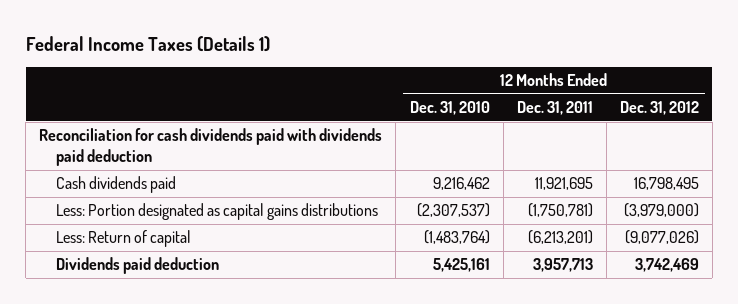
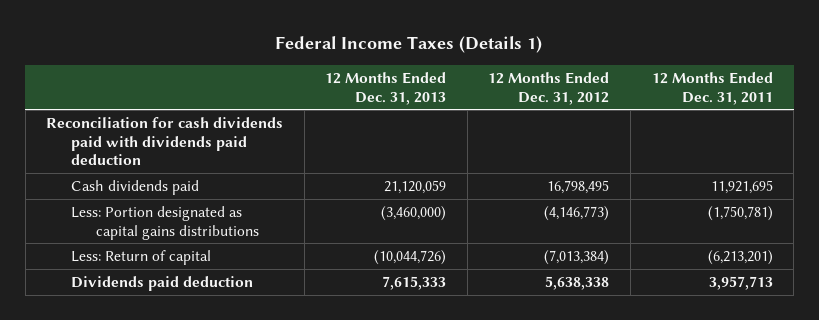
[409,101,490,116] Dec. 31, 2010 -> none
none -> [325,71,447,105] 12 Months Ended Dec. 31, 2013
[623,203,699,218] (3,979,000) -> [544,205,610,221] (4,146,773)
[624,230,699,245] (9,077,026) -> [544,249,610,265] (7,013,384)
[634,258,699,273] 3,742,469 -> [545,275,610,290] 5,638,338

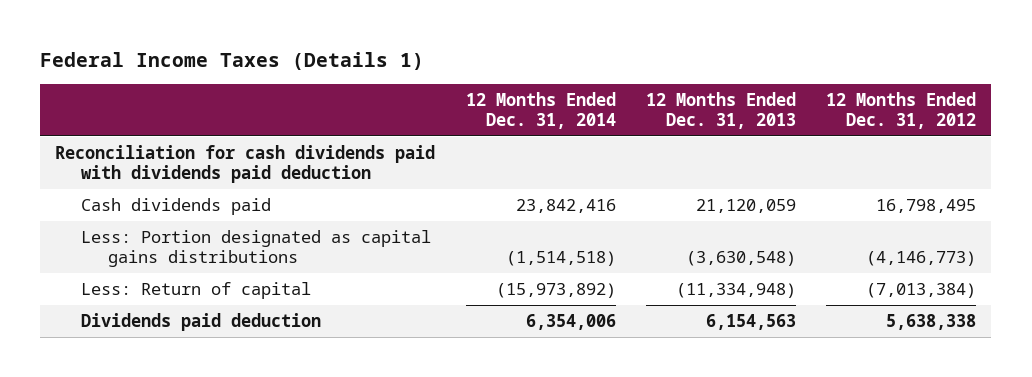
[651,71,773,105] 12 Months Ended Dec. 31, 2011 -> none
none -> [465,92,616,130] 12 Months Ended Dec. 31, 2014
[381,205,447,221] (3,460,000) -> [685,251,796,267] (3,630,548)
[374,249,447,265] (10,044,726) -> [675,283,796,299] (11,334,948)
[382,275,447,290] 7,615,333 -> [705,314,796,331] 6,154,563

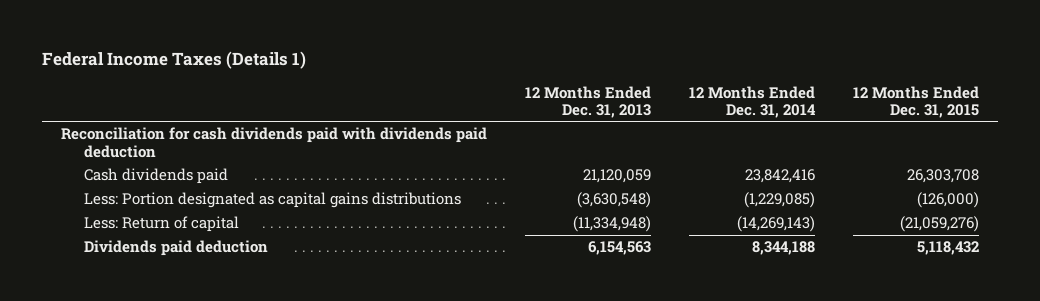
[826,92,977,130] 12 Months Ended Dec. 31, 2012 -> none
none -> [853,85,980,118] 12 Months Ended Dec. 31, 2015
[505,251,616,267] (1,514,518) -> [744,192,816,209] (1,229,085)
[495,283,616,299] (15,973,892) -> [737,216,816,233] (14,269,143)
[525,314,616,331] 6,354,006 -> [752,241,816,256] 8,344,188

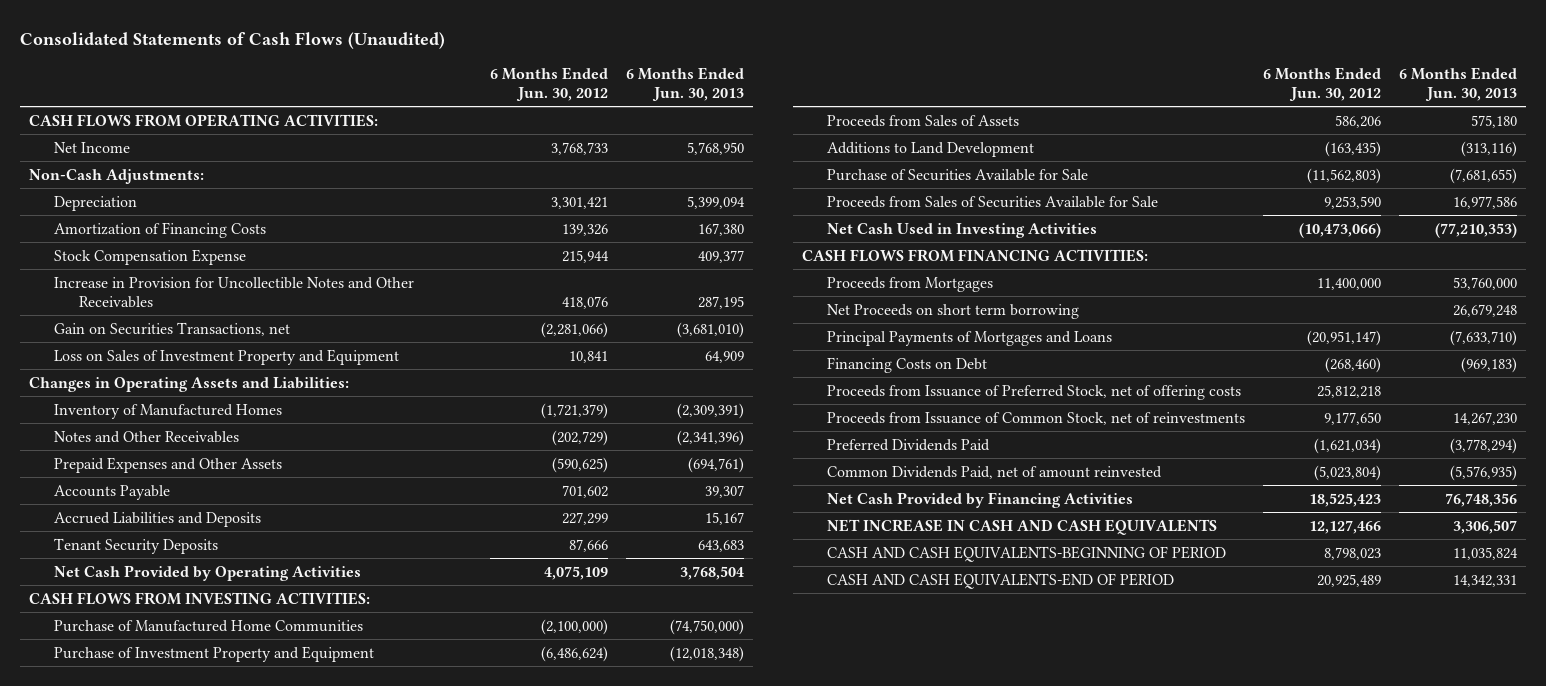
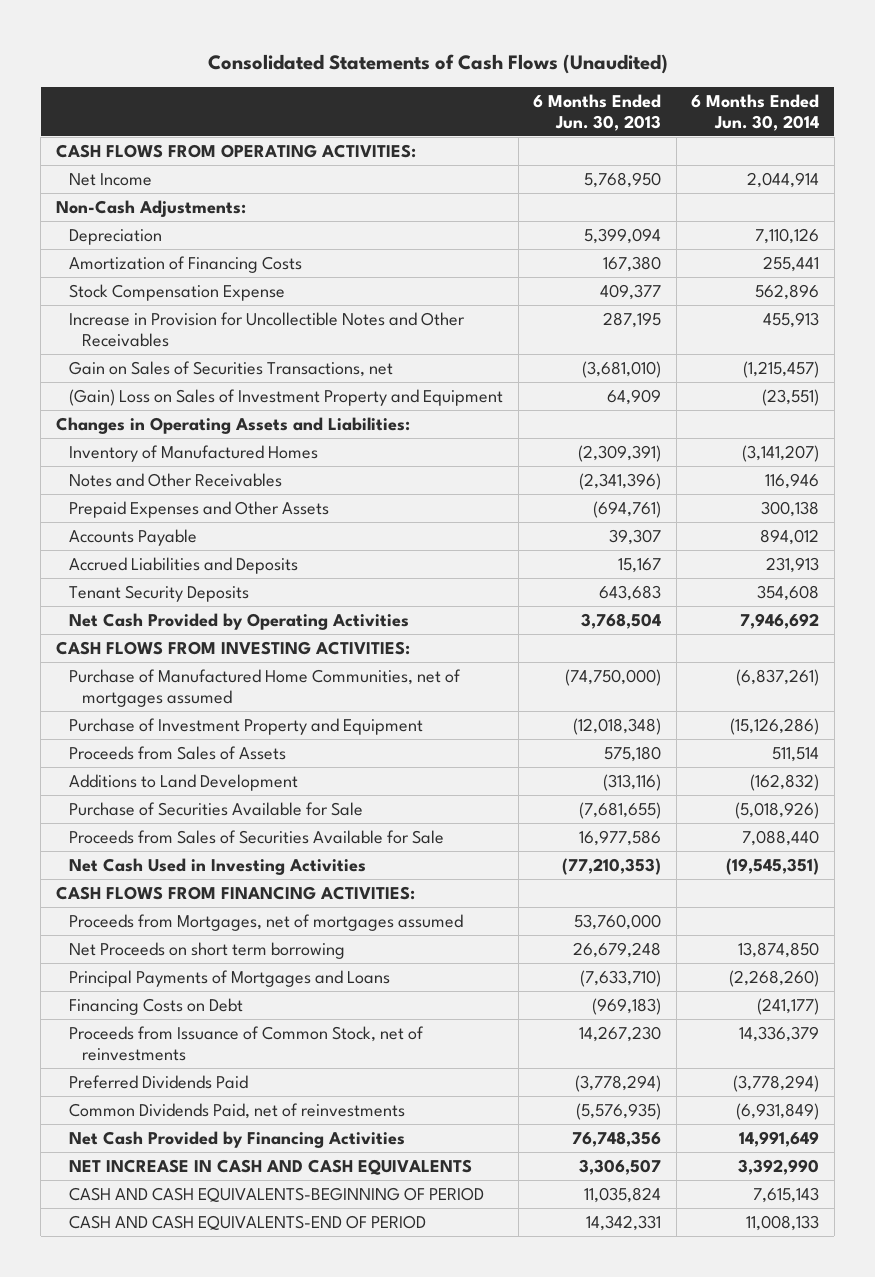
[490,67,609,102] 6 Months Ended Jun. 30, 2012 -> none
none -> [691,93,820,131] 6 Months Ended Jun. 30, 2014
[54,321,291,336] Gain on Securities Transactions, net -> [69,360,394,377] Gain on Sales of Securities Transactions, net
[54,348,400,365] Loss on Sales of Investment Property and Equipment -> [69,388,504,406] (Gain) Loss on Sales of Investment Property and Equipment
[54,619,364,632] Purchase of Manufactured Home Communities -> [69,668,462,707] Purchase of Manufactured Home Communities, net of mortgages assumed
[827,276,994,292] Proceeds from Mortgages -> [69,913,464,931] Proceeds from Mortgages, net of mortgages assumed
[827,384,1242,400] Proceeds from Issuance of Preferred Stock, net of offering costs -> none
[827,465,1163,479] Common Dividends Paid, net of amount reinvested -> [69,1102,406,1119] Common Dividends Paid, net of reinvestments

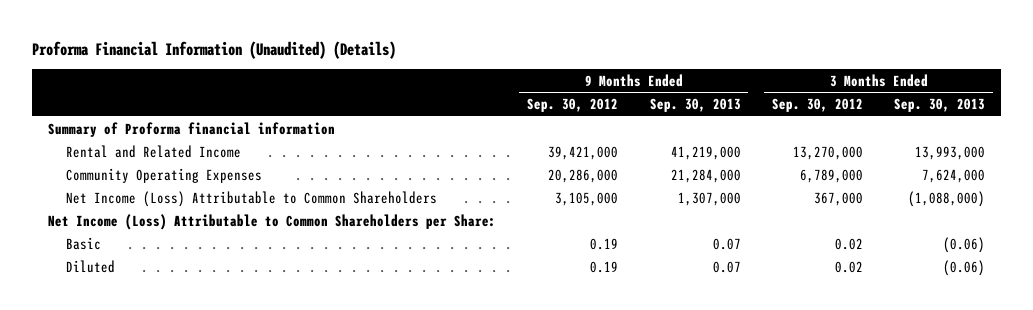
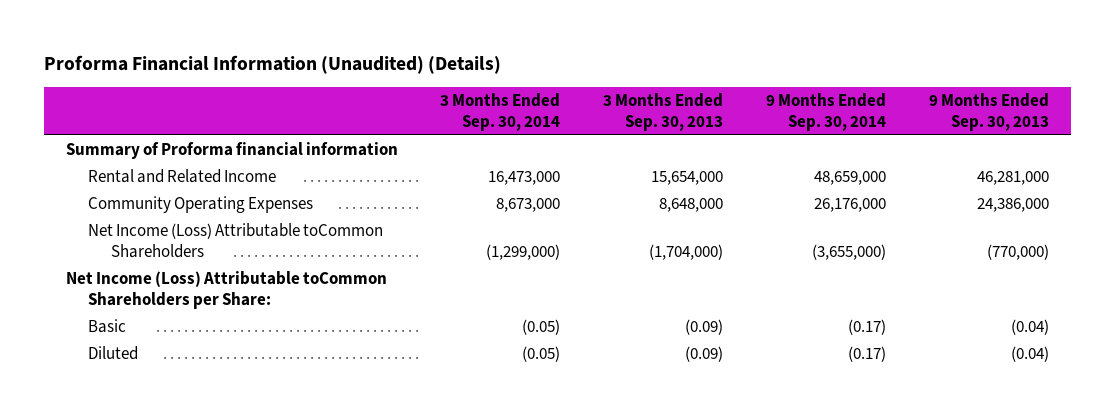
[527,98,619,113] Sep. 30, 2012 -> none
[772,98,864,113] Sep. 30, 2012 -> none
none -> [440,93,561,132] 3 Months Ended Sep. 30, 2014
none -> [766,93,887,132] 9 Months Ended Sep. 30, 2014
[670,145,741,160] 41,219,000 -> [977,170,1050,185] 46,281,000
[915,145,986,160] 13,993,000 -> [651,170,724,185] 15,654,000
[670,168,741,183] 21,284,000 -> [977,197,1050,212] 24,386,000
[922,168,986,183] 7,624,000 -> [659,197,724,212] 8,648,000
[65,190,437,207] Net Income (Loss) Attributable to Common Shareholders -> [88,222,384,258] Net Income (Loss) Attributable toCommon Shareholders
[677,191,741,206] 1,307,000 -> [987,243,1050,260] (770,000)
[908,190,986,207] (1,088,000) -> [649,243,724,260] (1,704,000)
[47,213,496,230] Net Income (Loss) Attributable to Common Shareholders per Share: -> [65,270,387,309] Net Income (Loss) Attributable toCommon Shareholders per Share:
[712,237,741,250] 0.07 -> [1011,318,1050,335] (0.04)
[943,236,986,253] (0.06) -> [685,318,724,335] (0.09)
[712,260,741,273] 0.07 -> [1011,345,1050,362] (0.04)
[943,259,986,276] (0.06) -> [685,345,724,362] (0.09)

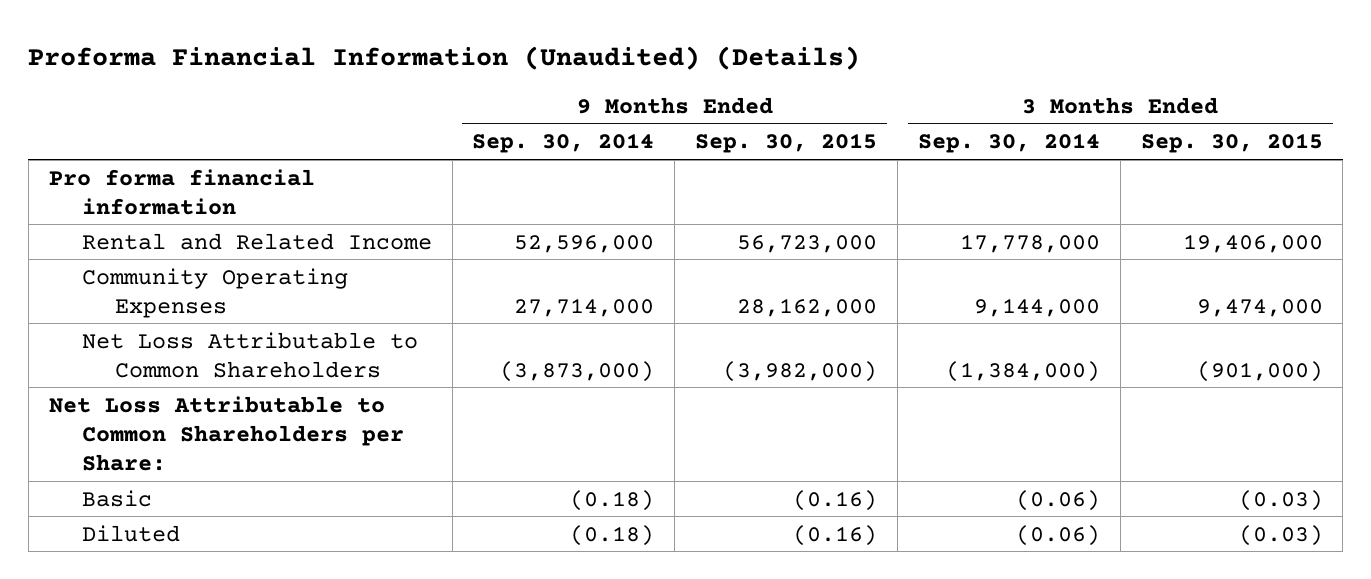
[603,93,724,132] 3 Months Ended Sep. 30, 2013 -> none
[929,93,1050,132] 9 Months Ended Sep. 30, 2013 -> none
none -> [695,133,878,154] Sep. 30, 2015
none -> [1140,133,1323,154] Sep. 30, 2015
[65,141,398,159] Summary of Proforma financial information -> [48,168,315,215] Pro forma financial information
[488,170,561,185] 16,473,000 -> [959,233,1100,253] 17,778,000
[814,170,887,185] 48,659,000 -> [514,234,655,253] 52,596,000
[496,197,561,212] 8,673,000 -> [973,297,1100,317] 9,144,000
[814,197,887,212] 26,176,000 -> [514,297,655,317] 27,714,000
[88,222,384,258] Net Income (Loss) Attributable toCommon Shareholders -> [81,331,418,378] Net Loss Attributable to Common Shareholders
[486,243,561,260] (1,299,000) -> [945,360,1100,382] (1,384,000)
[812,243,887,260] (3,655,000) -> [500,360,655,382] (3,873,000)
[65,270,387,309] Net Income (Loss) Attributable toCommon Shareholders per Share: -> [48,395,404,471] Net Loss Attributable to Common Shareholders per Share:
[522,318,561,335] (0.05) -> [1015,489,1100,511] (0.06)
[848,318,887,335] (0.17) -> [570,489,655,511] (0.18)
[522,345,561,362] (0.05) -> [1015,524,1100,546] (0.06)
[848,345,887,362] (0.17) -> [570,524,655,546] (0.18)

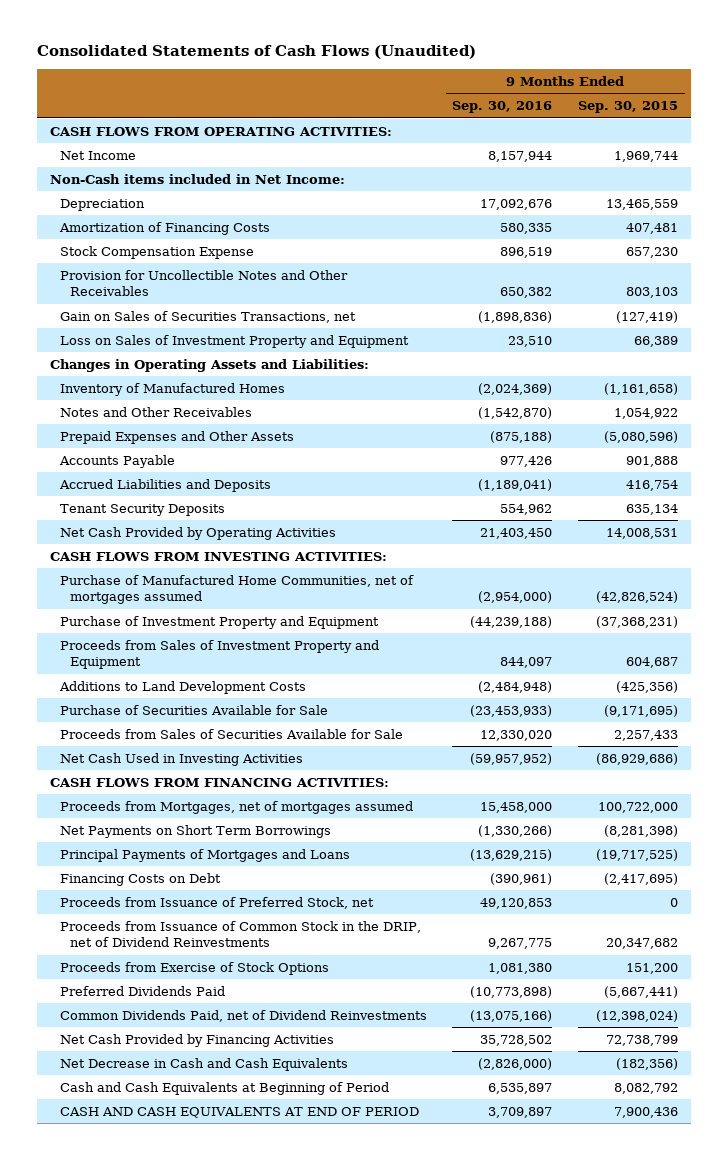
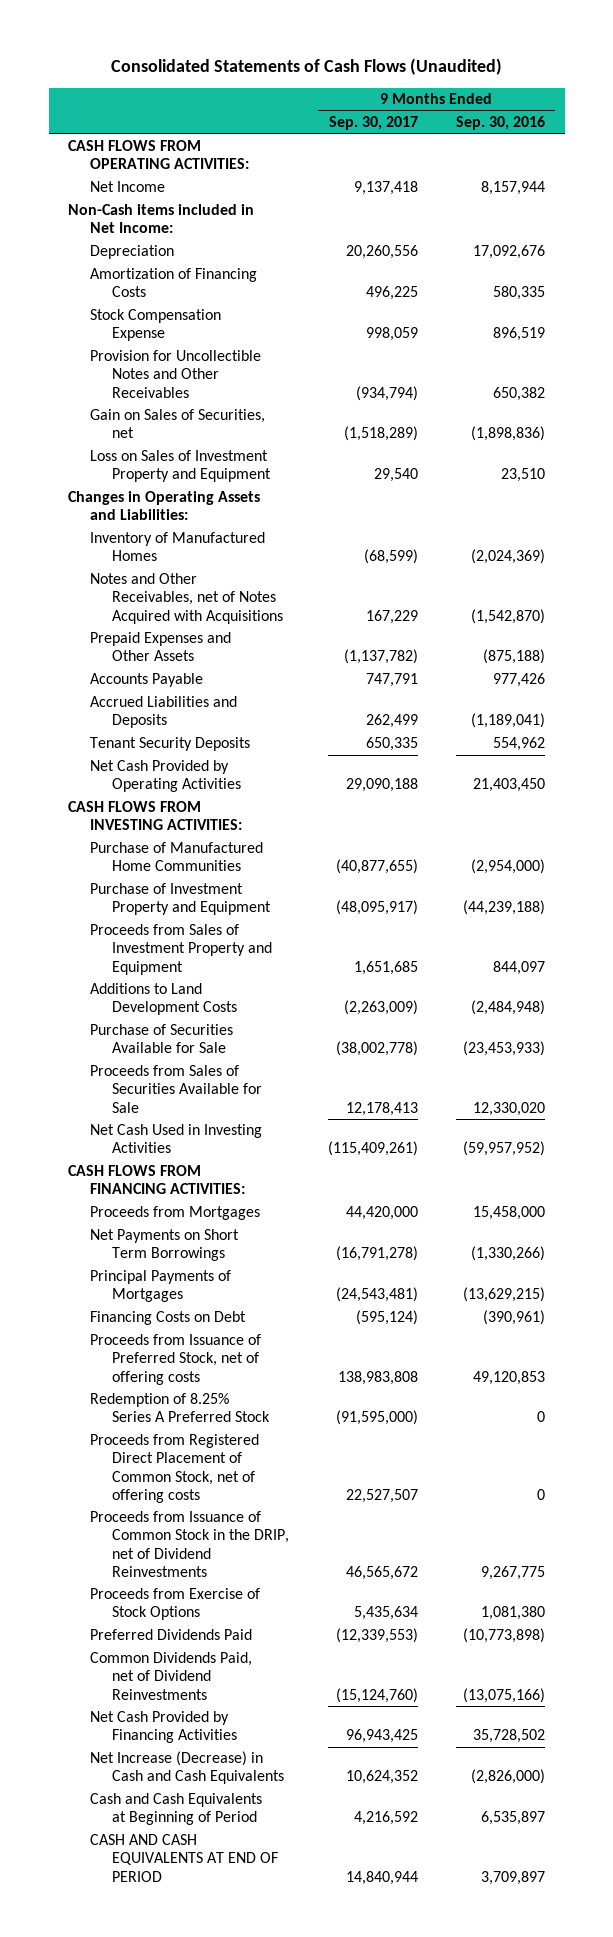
[578,100,679,113] Sep. 30, 2015 -> none
none -> [328,116,418,131] Sep. 30, 2017
[59,310,356,323] Gain on Sales of Securities Transactions, net -> [89,409,265,439] Gain on Sales of Securities, net
[59,406,252,417] Notes and Other Receivables -> [89,573,283,624] Notes and Other Receivables, net of Notes Acquired with Acquisitions
[59,574,414,604] Purchase of Manufactured Home Communities, net of mortgages assumed -> [89,842,263,872] Purchase of Manufactured Home Communities
[59,800,413,814] Proceeds from Mortgages, net of mortgages assumed -> [89,1206,260,1221] Proceeds from Mortgages
[59,848,350,862] Principal Payments of Mortgages and Loans -> [89,1270,231,1303] Principal Payments of Mortgages
[59,896,374,909] Proceeds from Issuance of Preferred Stock, net -> [89,1334,261,1385] Proceeds from Issuance of Preferred Stock, net of offering costs
none -> [89,1393,270,1423] Redemption of 8.25% Series A Preferred Stock
none -> [89,1434,259,1503] Proceeds from Registered Direct Placement of Common Stock, net of offering costs
[59,1057,348,1071] Net Decrease in Cash and Cash Equivalents -> [89,1751,284,1785] Net Increase (Decrease) in Cash and Cash Equivalents

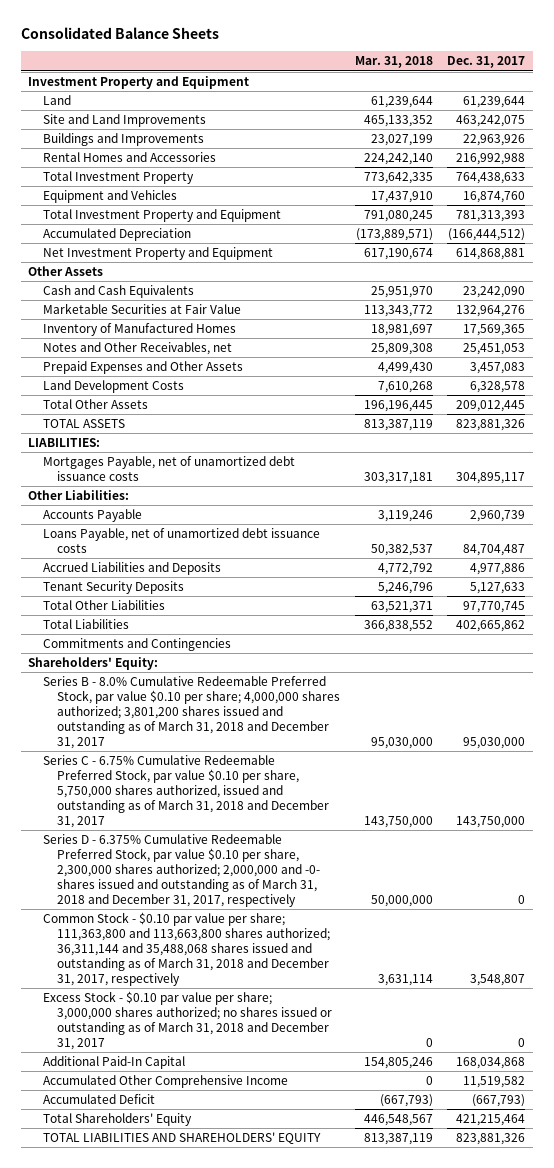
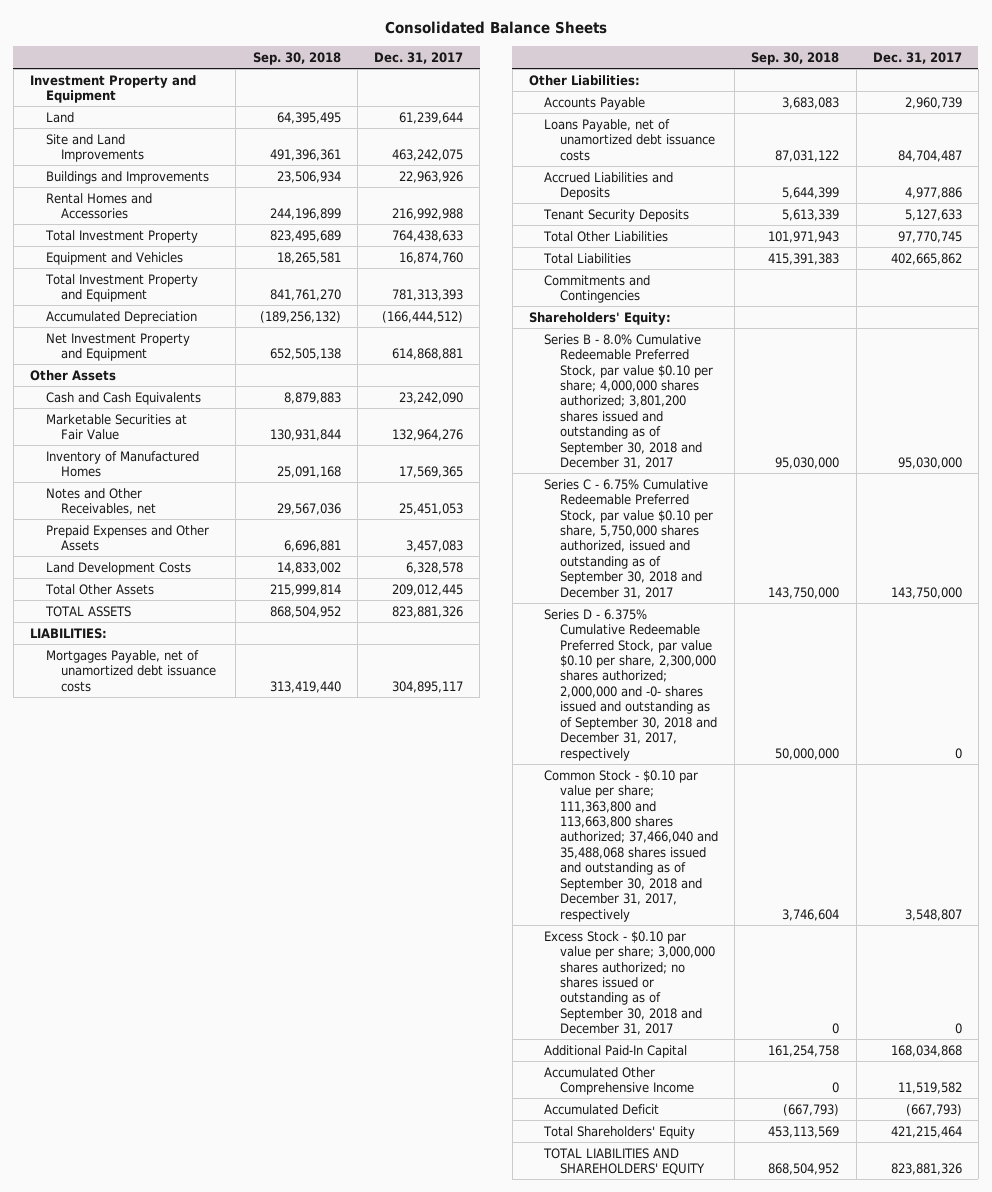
[354,56,433,69] Mar. 31, 2018 -> none
none -> [252,51,341,65] Sep. 30, 2018
[42,675,340,749] Series B - 8.0% Cumulative Redeemable Preferred Stock, par value $0.10 per share; 4,000,000 shares authorized; 3,801,200 shares issued and outstanding as of March 31, 2018 and December 31, 2017 -> [544,333,713,470] Series B - 8.0% Cumulative Redeemable Preferred Stock, par value $0.10 per share; 4,000,000 shares authorized; 3,801,200 shares issued and outstanding as of September 30, 2018 and December 31, 2017
[42,754,329,828] Series C - 6.75% Cumulative Redeemable Preferred Stock, par value $0.10 per share, 5,750,000 shares authorized, issued and outstanding as of March 31, 2018 and December 31, 2017 -> [544,478,713,599] Series C - 6.75% Cumulative Redeemable Preferred Stock, par value $0.10 per share, 5,750,000 shares authorized, issued and outstanding as of September 30, 2018 and December 31, 2017
[42,833,320,907] Series D - 6.375% Cumulative Redeemable Preferred Stock, par value $0.10 per share, 2,300,000 shares authorized; 2,000,000 and -0- shares issued and outstanding as of March 31, 2018 and December 31, 2017, respectively -> [544,608,717,761] Series D - 6.375% Cumulative Redeemable Preferred Stock, par value $0.10 per share, 2,300,000 shares authorized; 2,000,000 and -0- shares issued and outstanding as of September 30, 2018 and December 31, 2017, respectively
[42,911,330,986] Common Stock - $0.10 par value per share; 111,363,800 and 113,663,800 shares authorized; 36,311,144 and 35,488,068 shares issued and outstanding as of March 31, 2018 and December 31, 2017, respectively -> [544,769,718,922] Common Stock - $0.10 par value per share; 111,363,800 and 113,663,800 shares authorized; 37,466,040 and 35,488,068 shares issued and outstanding as of September 30, 2018 and December 31, 2017, respectively
[42,990,332,1050] Excess Stock - $0.10 par value per share; 3,000,000 shares authorized; no shares issued or outstanding as of March 31, 2018 and December 31, 2017 -> [544,930,715,1036] Excess Stock - $0.10 par value per share; 3,000,000 shares authorized; no shares issued or outstanding as of September 30, 2018 and December 31, 2017

